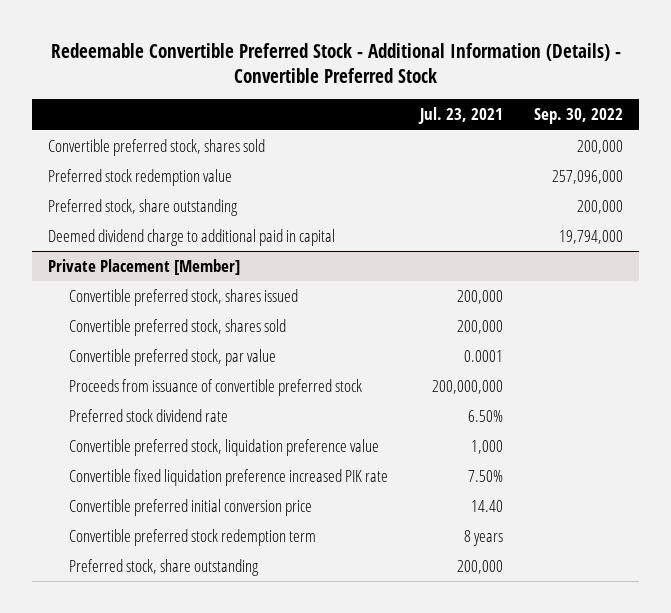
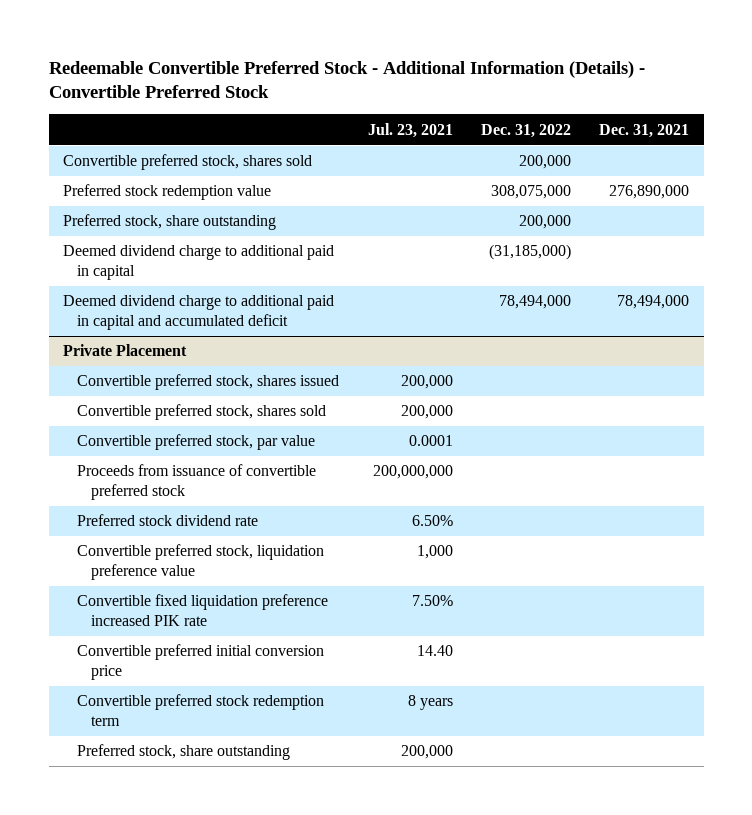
[534,108,624,125] Sep. 30, 2022 -> none
none -> [480,123,571,138] Dec. 31, 2022
none -> [599,123,690,138] Dec. 31, 2021
none -> [62,295,334,331] Deemed dividend charge to additional paid in capital and accumulated deficit
[47,258,240,275] Private Placement [Member] -> [62,344,187,357] Private Placement

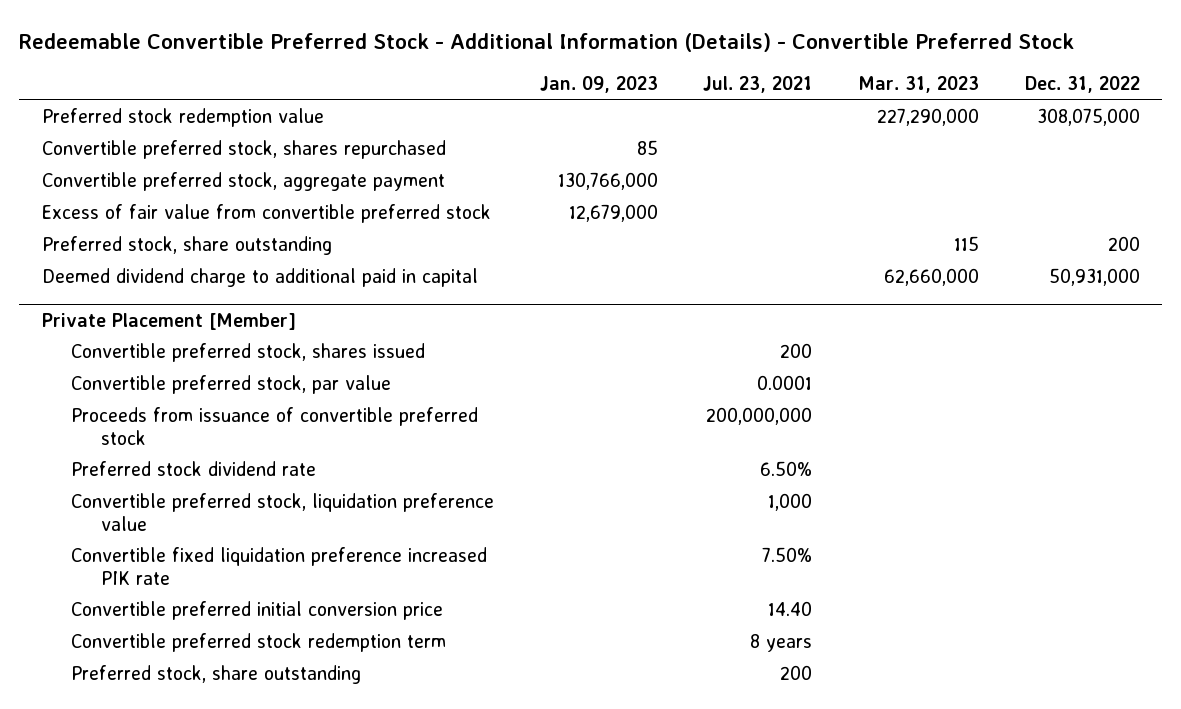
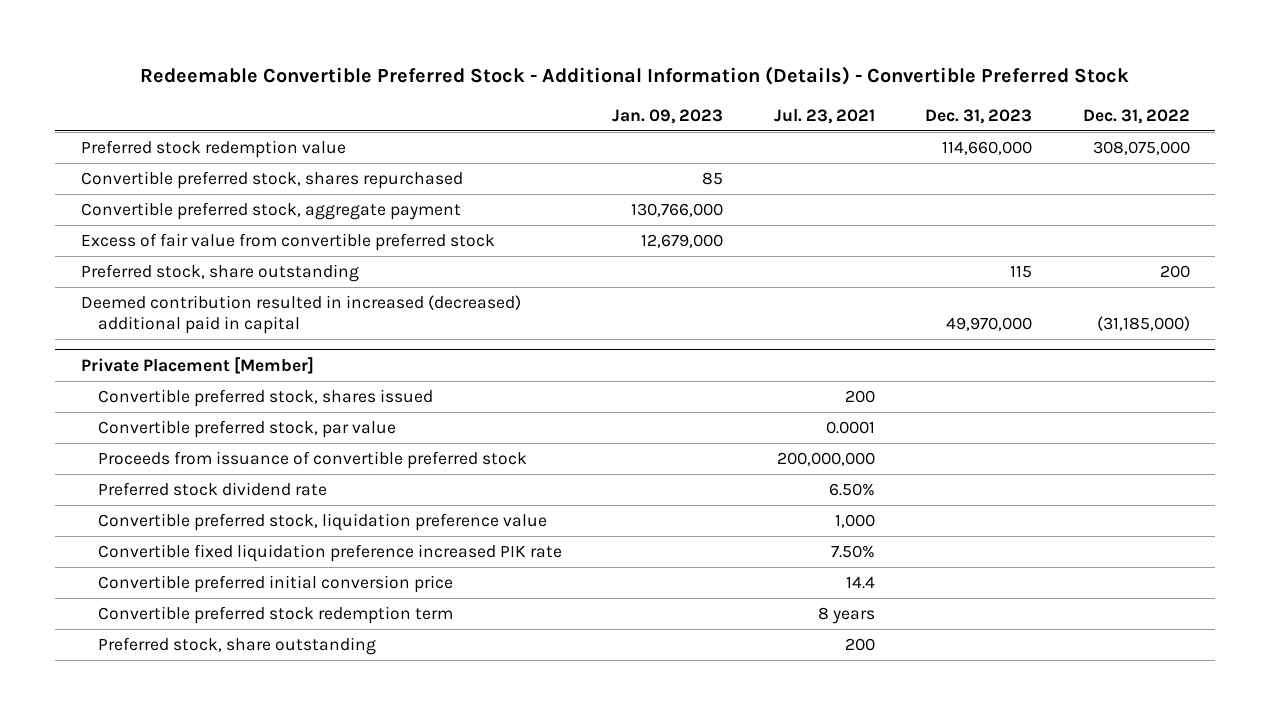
[858,76,980,94] Mar. 31, 2023 -> none
none -> [925,108,1033,124] Dec. 31, 2023
[41,268,478,288] Deemed dividend charge to additional paid in capital -> [80,295,521,335] Deemed contribution resulted in increased (decreased) additional paid in capital
[1048,268,1140,287] 50,931,000 -> [1097,316,1191,332] (31,185,000)
[768,601,813,617] 14.40 -> [845,576,875,590] 14.4

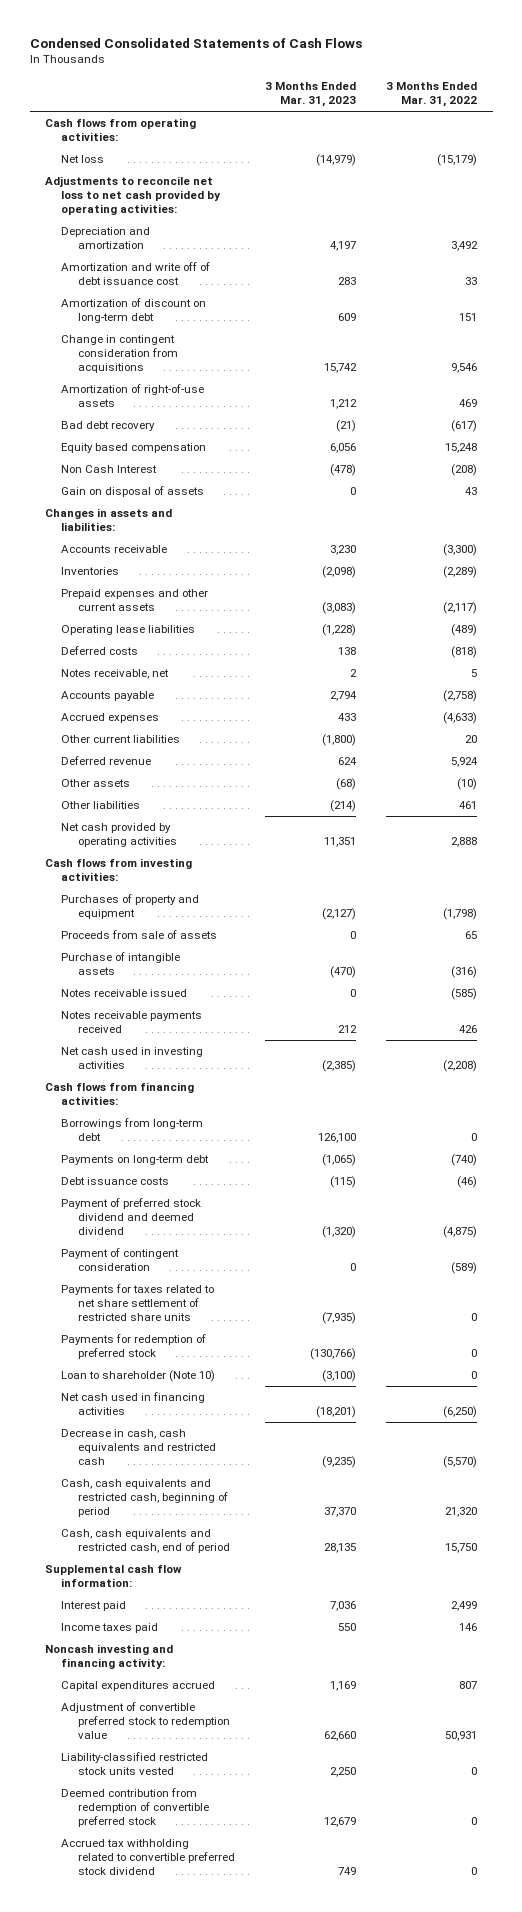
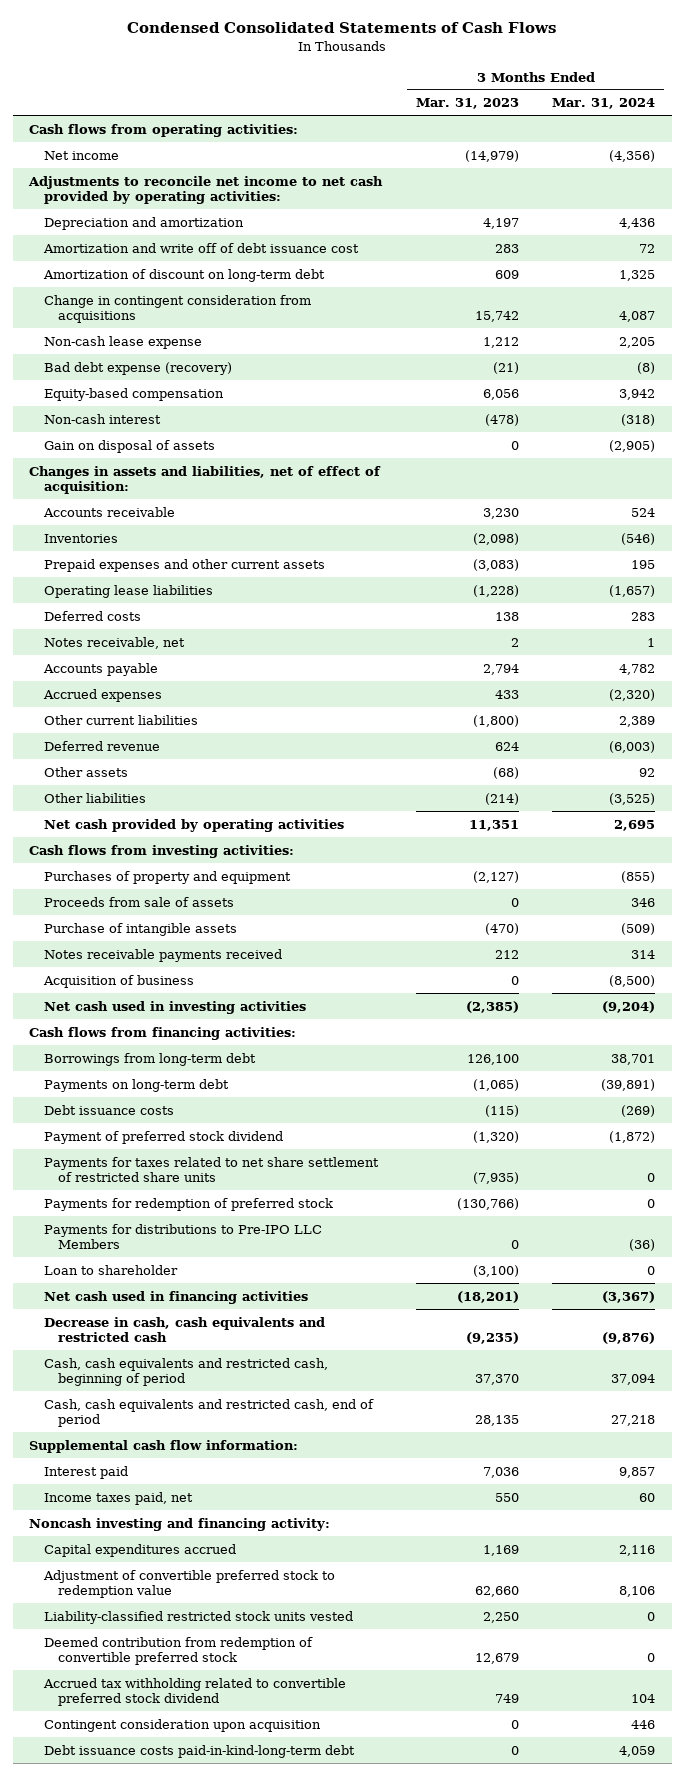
[386,82,478,108] 3 Months Ended Mar. 31, 2022 -> none
none -> [552,98,656,110] Mar. 31, 2024
[61,155,105,164] Net loss -> [43,150,119,160] Net income
[44,176,222,216] Adjustments to reconcile net loss to net cash provided by operating activities: -> [28,175,384,204] Adjustments to reconcile net income to net cash provided by operating activities:
[61,384,205,408] Amortization of right-of-use assets -> [43,335,202,349] Non-cash lease expense
[61,421,156,432] Bad debt recovery -> [43,361,232,375] Bad debt expense (recovery)
[61,443,207,454] Equity based compensation -> [43,387,224,401] Equity-based compensation
[61,465,158,474] Non Cash Interest -> [43,413,161,424] Non-cash interest
[44,508,172,532] Changes in assets and liabilities: -> [29,465,382,494] Changes in assets and liabilities, net of effect of acquisition:
[61,989,188,998] Notes receivable issued -> none
none -> [42,974,194,988] Acquisition of business
[61,1248,180,1272] Payment of contingent consideration -> none
[61,1198,202,1236] Payment of preferred stock dividend and deemed dividend -> [43,1130,283,1144] Payment of preferred stock dividend
none -> [43,1223,322,1249] Payments for distributions to Pre-IPO LLC Members
[61,1370,216,1383] Loan to shareholder (Note 10) -> [43,1264,178,1275] Loan to shareholder
[61,1623,159,1634] Income taxes paid -> [43,1491,193,1505] Income taxes paid, net
none -> [43,1718,321,1732] Contingent consideration upon acquisition
none -> [43,1744,355,1758] Debt issuance costs paid-in-kind-long-term debt

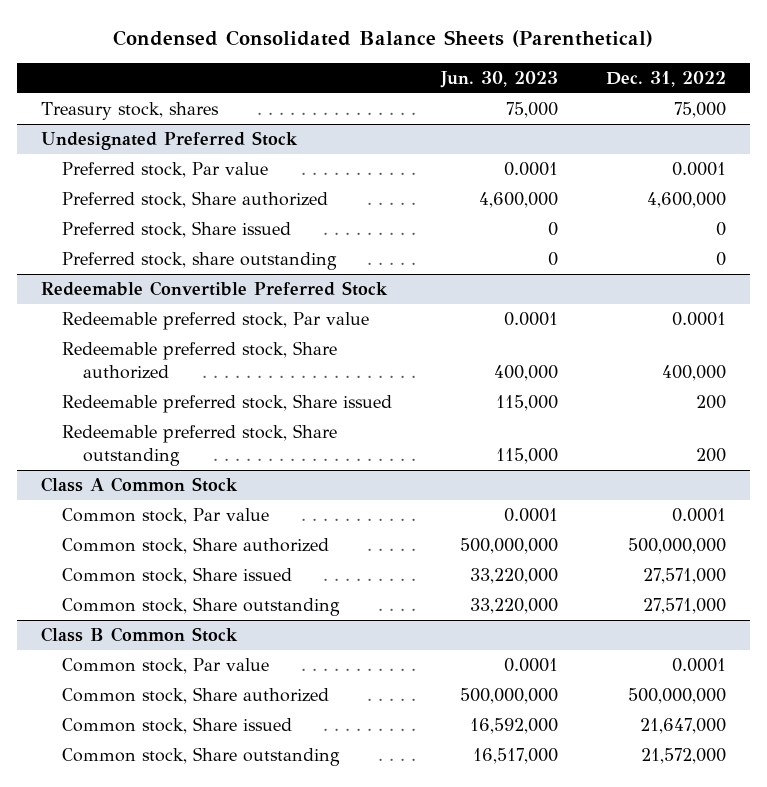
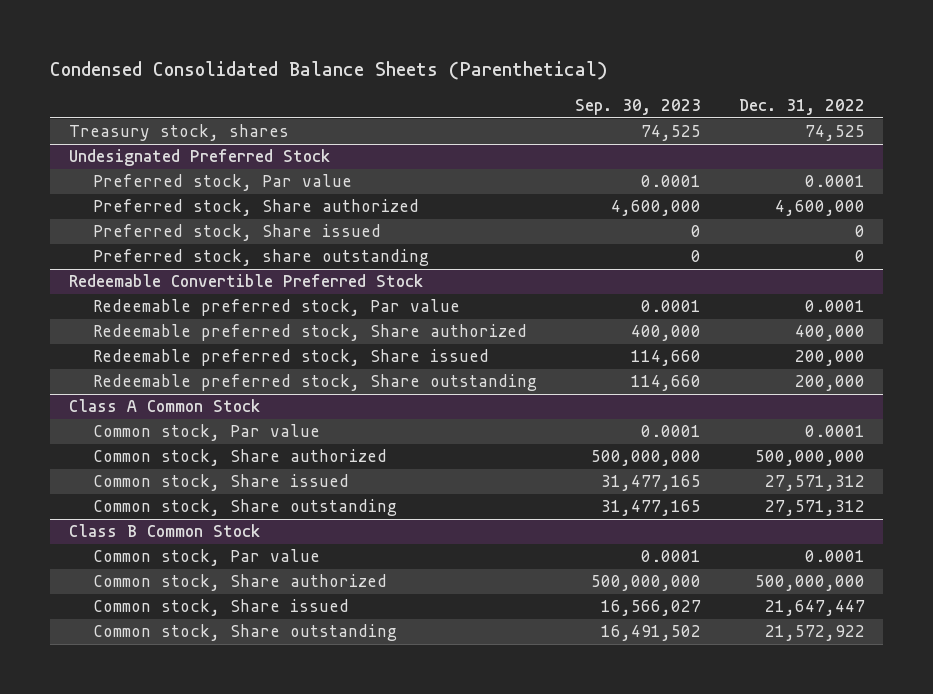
[439,71,558,89] Jun. 30, 2023 -> none
none -> [574,98,701,115] Sep. 30, 2023
[673,102,726,119] 75,000 -> [804,125,865,142] 74,525
[695,395,726,410] 200 -> [794,350,865,367] 200,000
[695,448,726,463] 200 -> [794,375,865,392] 200,000
[642,568,726,585] 27,571,000 -> [764,475,865,492] 27,571,312
[642,598,726,615] 27,571,000 -> [764,500,865,517] 27,571,312
[639,718,726,735] 21,647,000 -> [764,600,865,617] 21,647,447
[640,748,726,765] 21,572,000 -> [764,625,865,642] 21,572,922

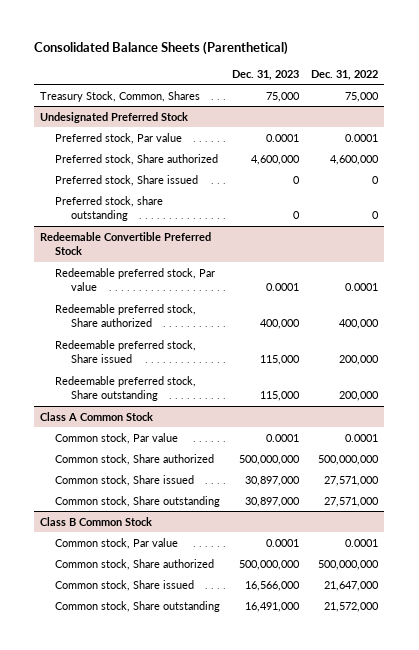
[49,60,608,80] Condensed Consolidated Balance Sheets (Parenthetical) -> [34,40,289,55] Consolidated Balance Sheets (Parenthetical)
[574,98,701,115] Sep. 30, 2023 -> none
none -> [232,69,300,80] Dec. 31, 2023
[68,124,289,142] Treasury stock, shares -> [40,90,201,102] Treasury Stock, Common, Shares
[804,125,865,142] 74,525 -> [345,91,380,102] 75,000
[764,475,865,492] 27,571,312 -> [324,475,380,486] 27,571,000
[764,500,865,517] 27,571,312 -> [324,496,380,507] 27,571,000
[764,600,865,617] 21,647,447 -> [324,580,380,591] 21,647,000
[764,625,865,642] 21,572,922 -> [324,601,380,612] 21,572,000

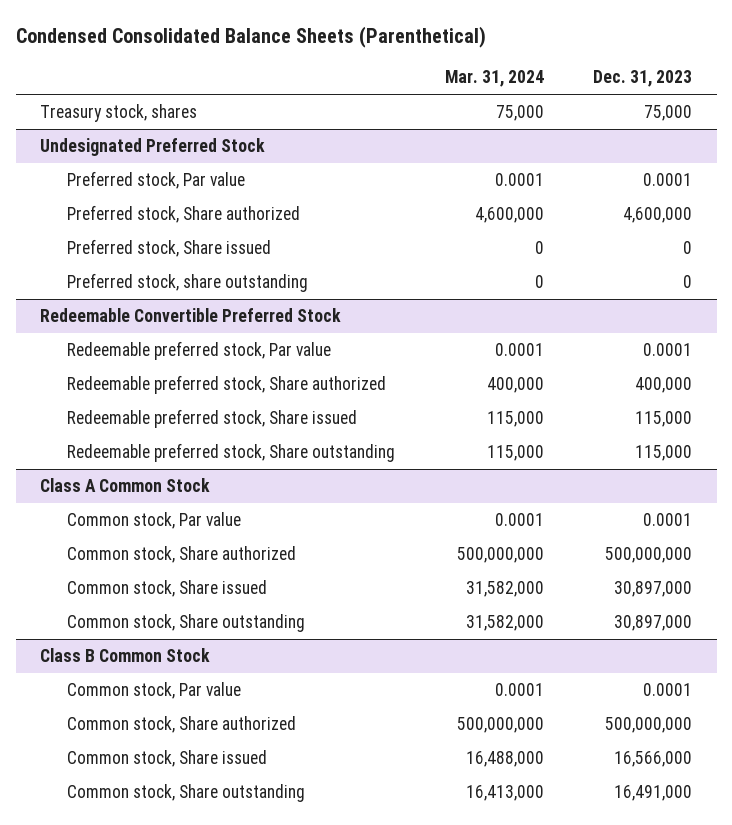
[34,40,289,55] Consolidated Balance Sheets (Parenthetical) -> [15,25,486,48] Condensed Consolidated Balance Sheets (Parenthetical)
[311,69,379,80] Dec. 31, 2022 -> none
none -> [444,70,544,88] Mar. 31, 2024
[40,90,201,102] Treasury Stock, Common, Shares -> [40,104,198,123] Treasury stock, shares

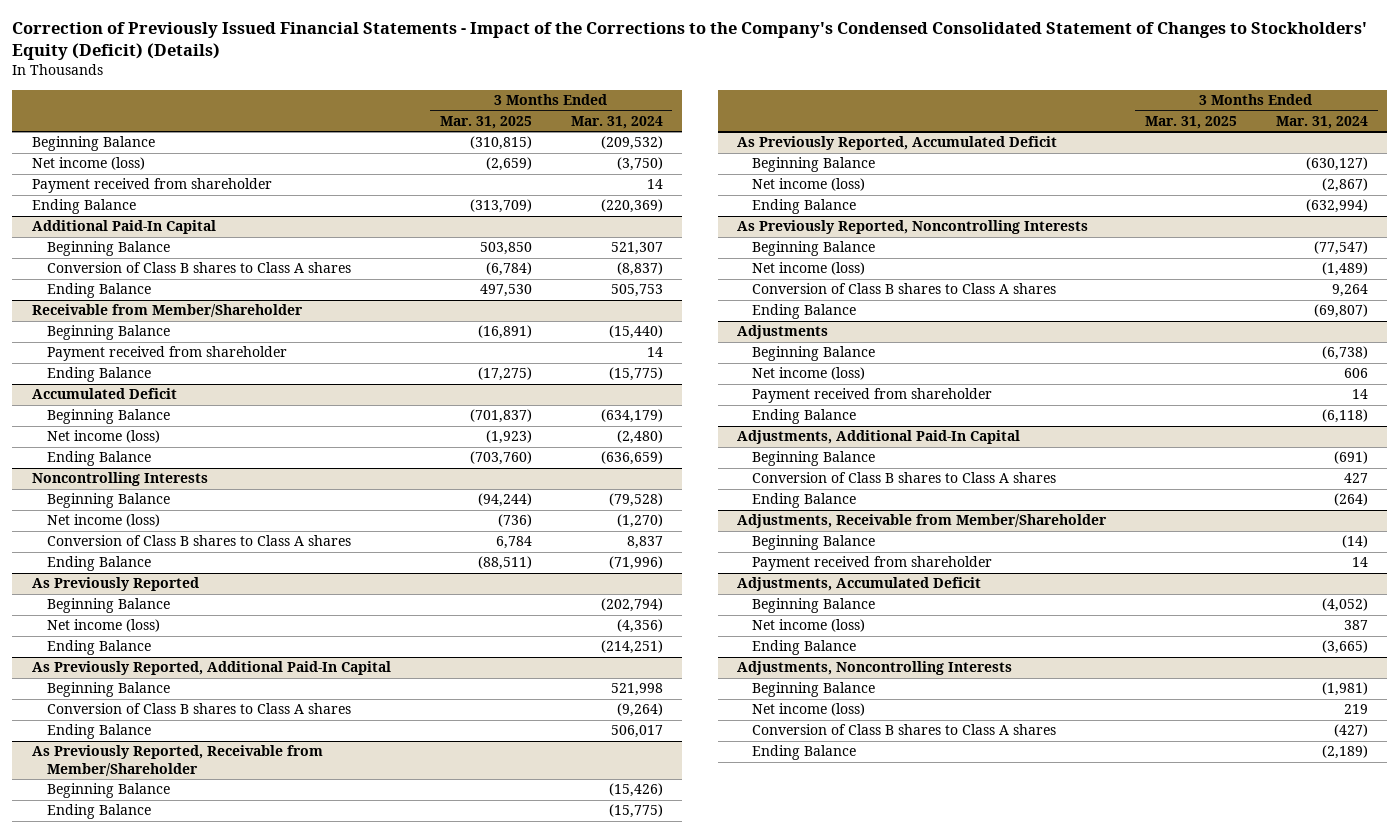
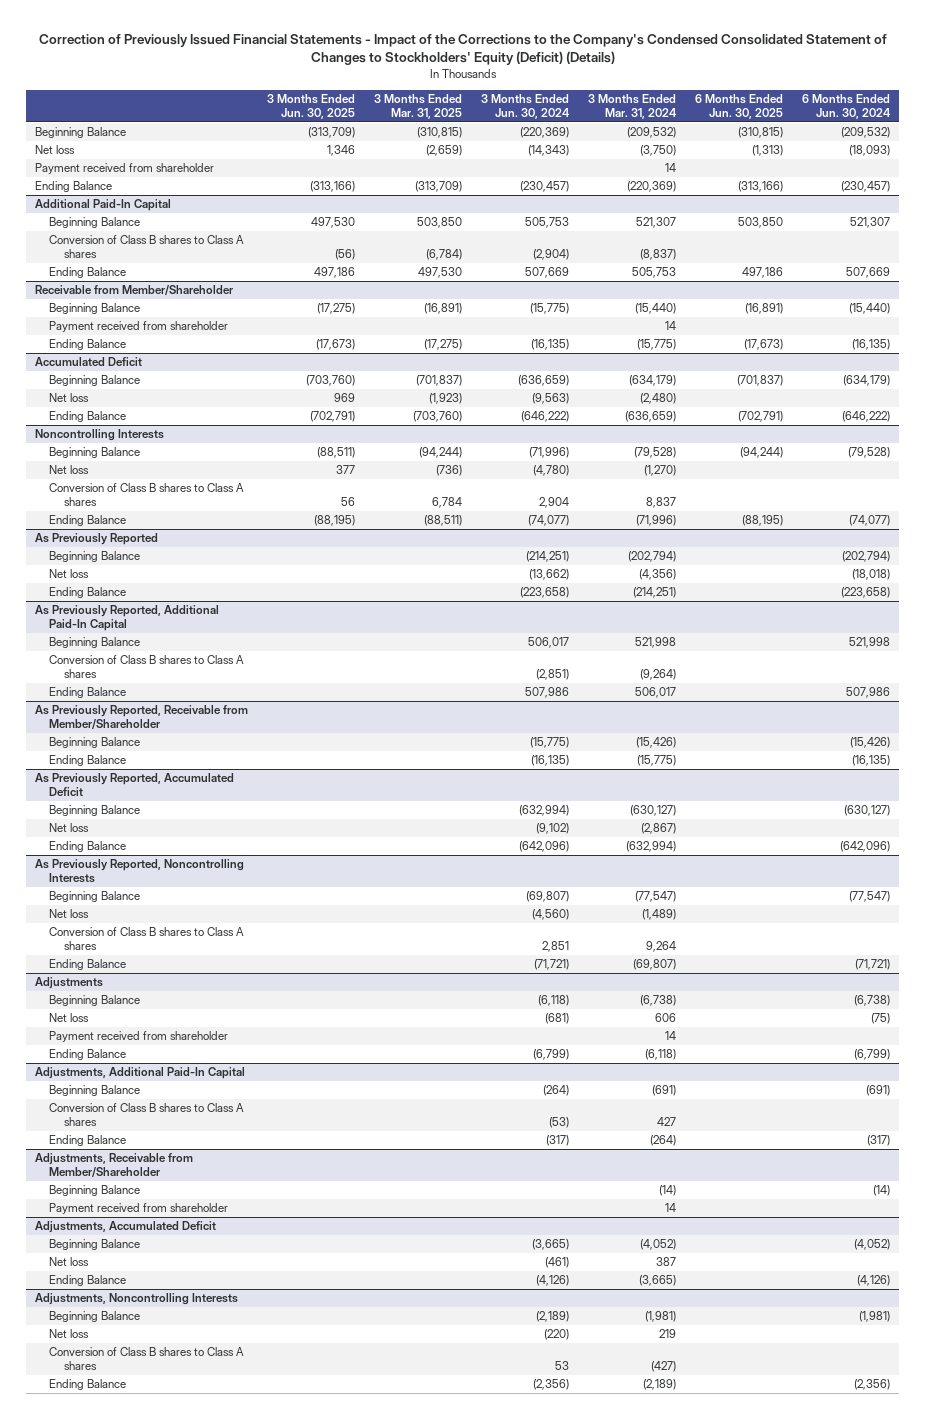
none -> [267,94,356,120] 3 Months Ended Jun. 30, 2025
none -> [481,94,571,120] 3 Months Ended Jun. 30, 2024
none -> [694,94,783,120] 6 Months Ended Jun. 30, 2025
none -> [801,94,891,120] 6 Months Ended Jun. 30, 2024
[31,157,145,171] Net income (loss) -> [35,145,76,155] Net loss
[46,430,160,444] Net income (loss) -> [49,393,90,403] Net loss
[46,514,160,528] Net income (loss) -> [49,465,90,475] Net loss
[46,619,160,633] Net income (loss) -> [49,569,90,579] Net loss
[752,178,866,192] Net income (loss) -> [49,823,90,833] Net loss
[752,262,866,276] Net income (loss) -> [49,909,90,919] Net loss
[752,367,866,381] Net income (loss) -> [49,1013,90,1023] Net loss
[752,619,866,633] Net income (loss) -> [49,1257,90,1267] Net loss
[752,703,866,717] Net income (loss) -> [49,1329,90,1339] Net loss

